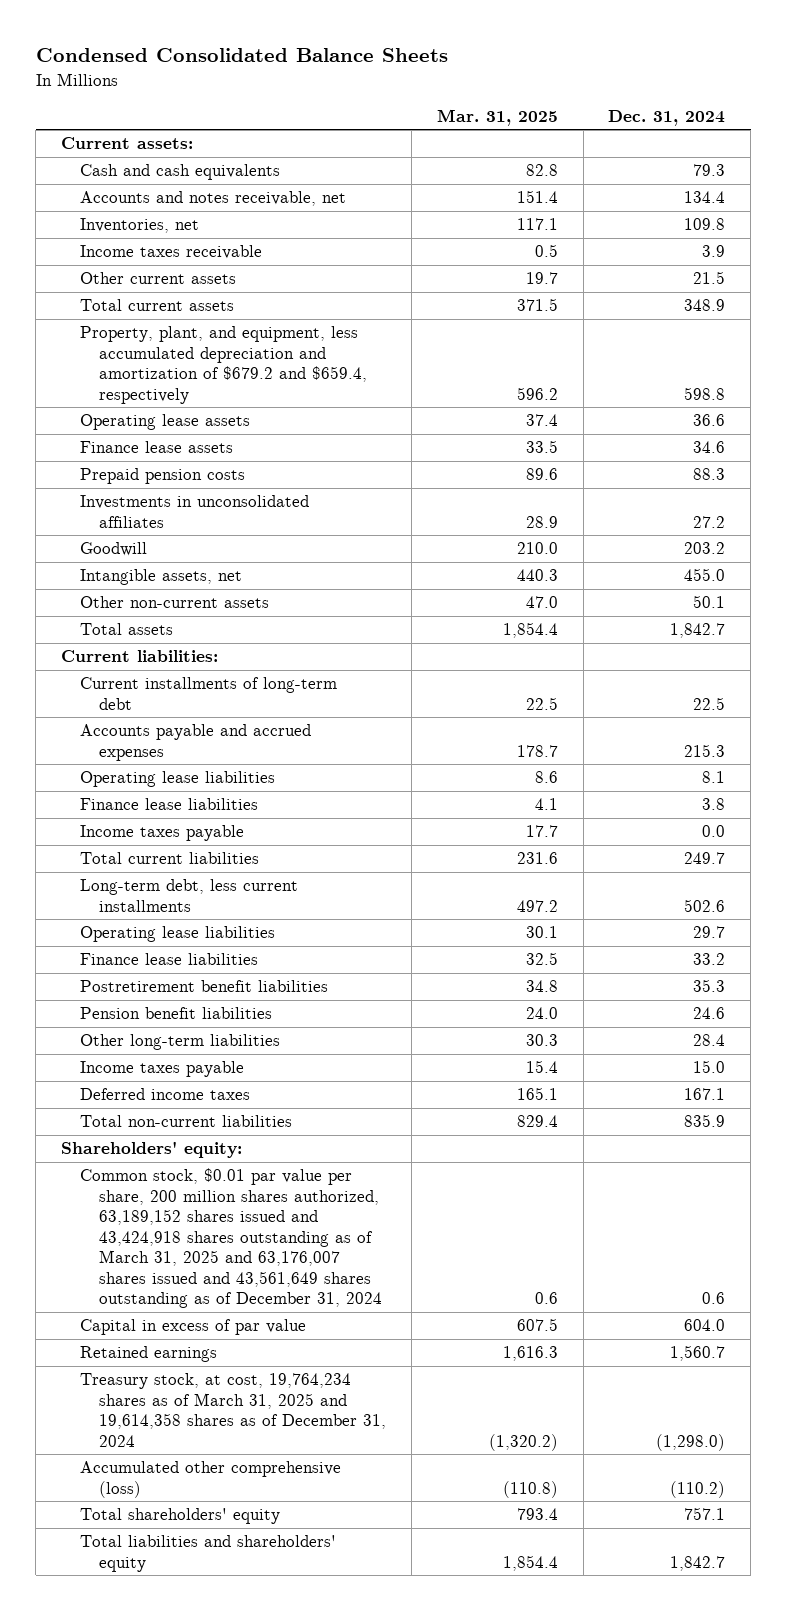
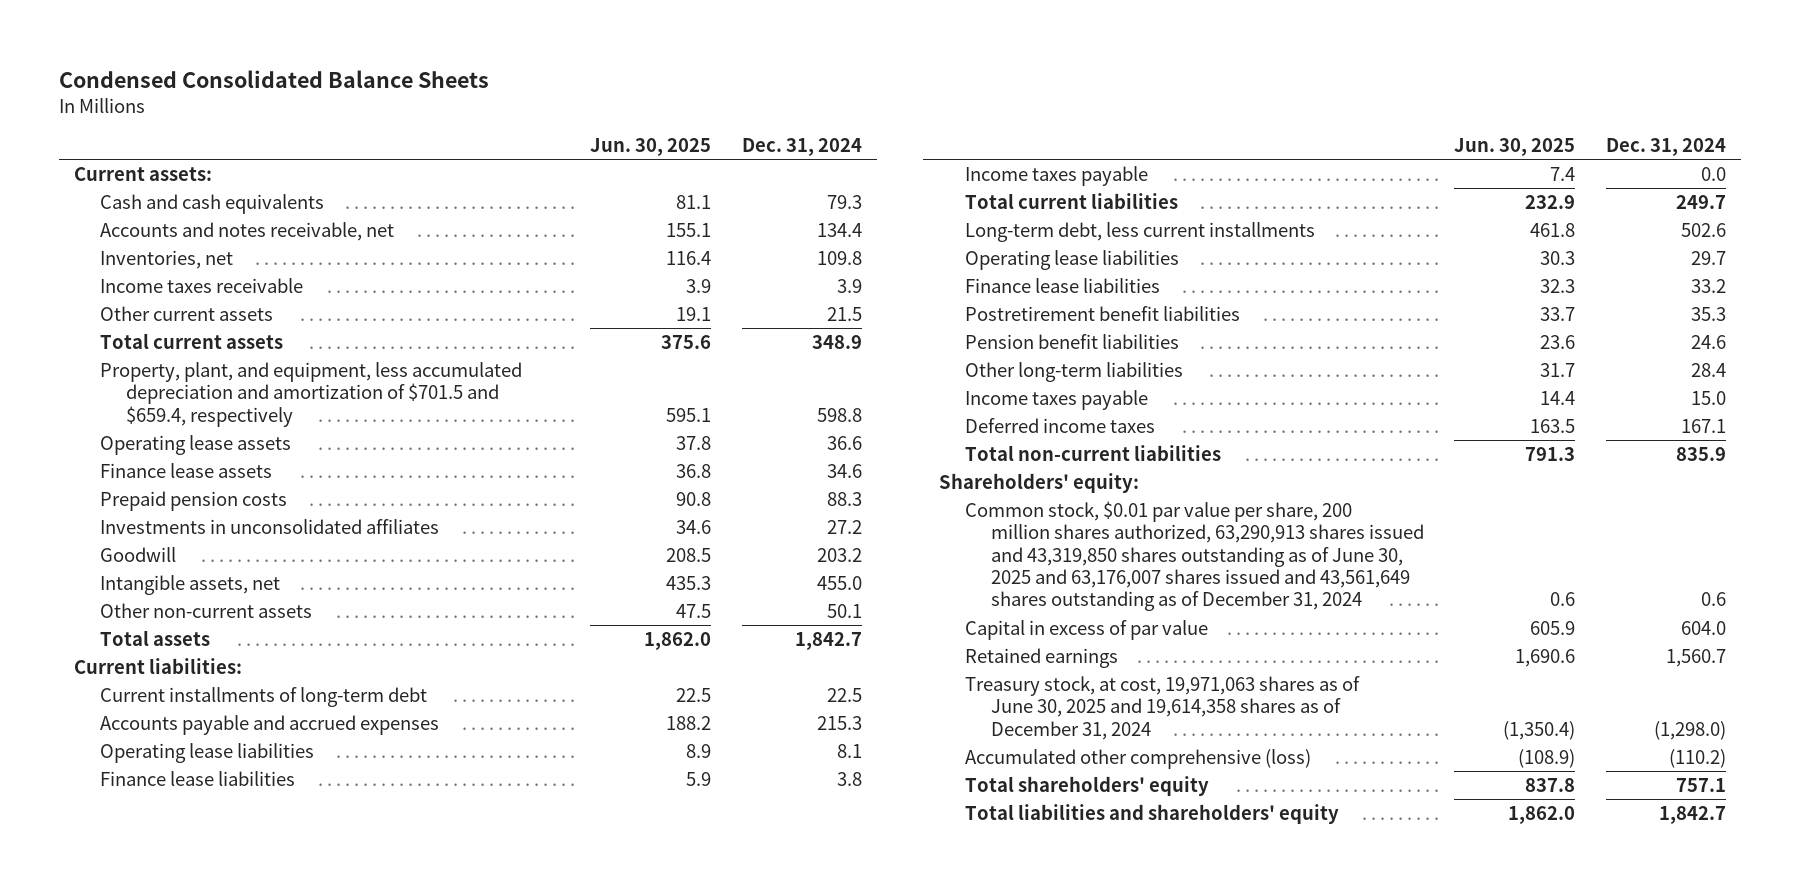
[436,108,558,126] Mar. 31, 2025 -> none
none -> [589,137,711,156] Jun. 30, 2025
[80,326,368,404] Property, plant, and equipment, less accumulated depreciation and amortization of $679.2 and $659.4, respectively -> [100,361,523,427] Property, plant, and equipment, less accumulated depreciation and amortization of $701.5 and $659.4, respectively
[80,1168,383,1309] Common stock, $0.01 par value per share, 200 million shares authorized, 63,189,152 shares issued and 43,424,918 shares outstanding as of March 31, 2025 and 63,176,007 shares issued and 43,561,649 shares outstanding as of December 31, 2024 -> [964,500,1424,612] Common stock, $0.01 par value per share, 200 million shares authorized, 63,290,913 shares issued and 43,319,850 shares outstanding as of June 30, 2025 and 63,176,007 shares issued and 43,561,649 shares outstanding as of December 31, 2024
[80,1373,387,1447] Treasury stock, at cost, 19,764,234 shares as of March 31, 2025 and 19,614,358 shares as of December 31, 2024 -> [964,675,1360,740] Treasury stock, at cost, 19,971,063 shares as of June 30, 2025 and 19,614,358 shares as of December 31, 2024

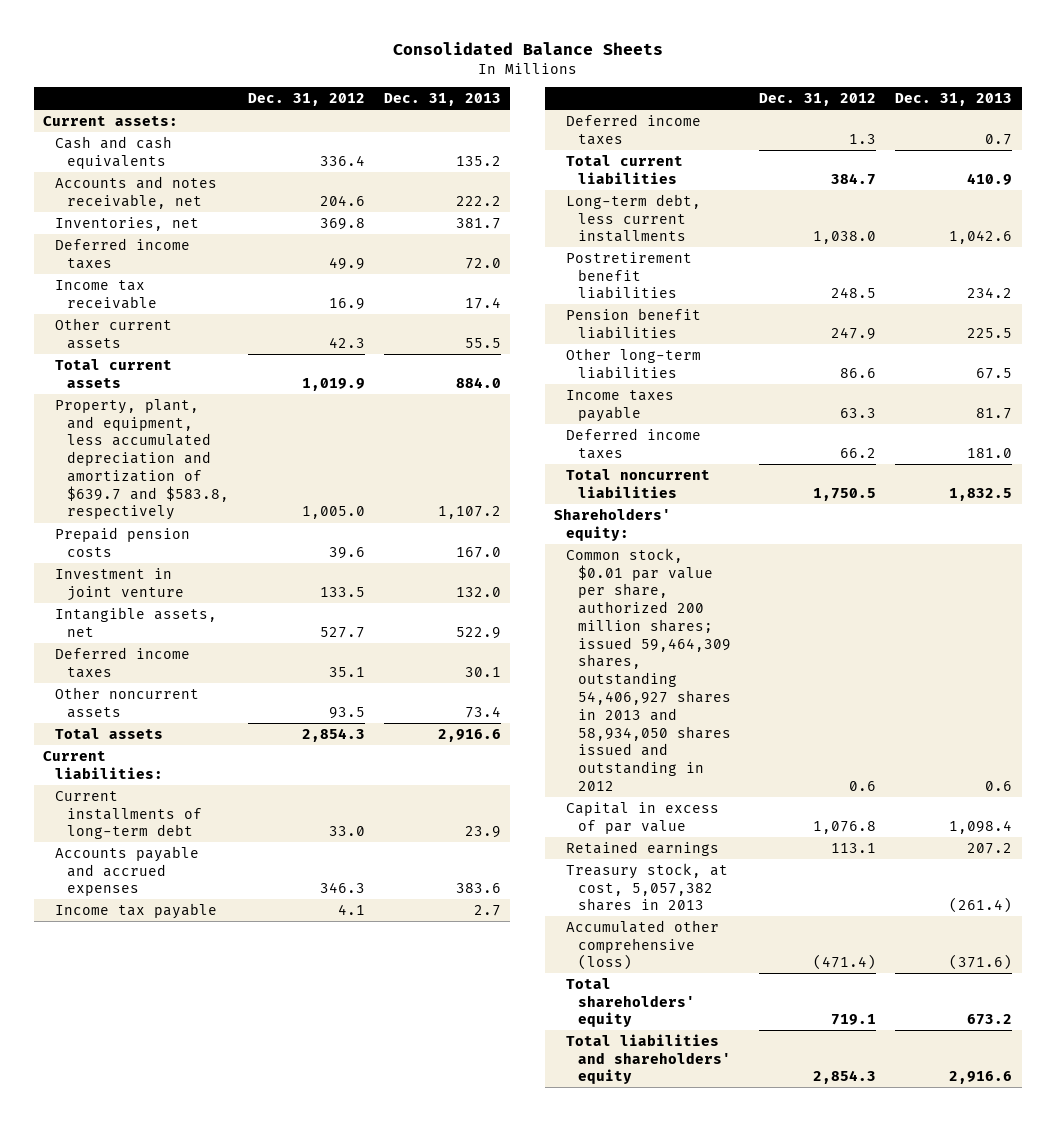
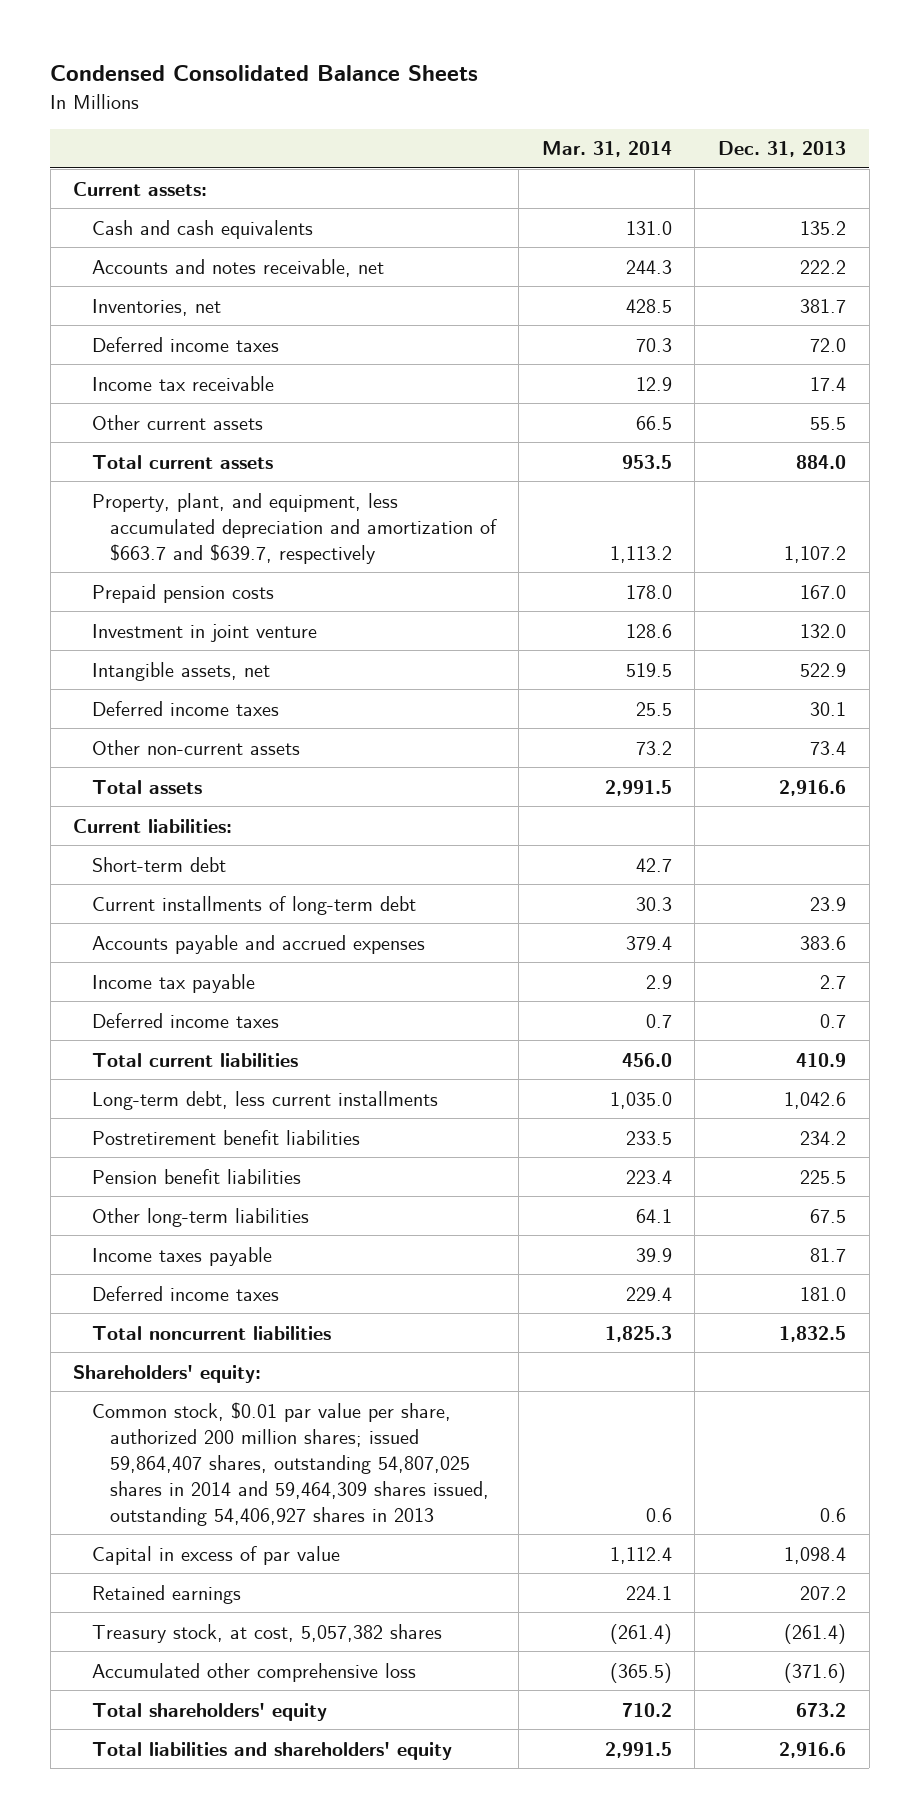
[392,41,663,55] Consolidated Balance Sheets -> [50,65,479,82] Condensed Consolidated Balance Sheets
[247,93,365,107] Dec. 31, 2012 -> none
none -> [541,141,672,158] Mar. 31, 2014
[54,398,229,521] Property, plant, and equipment, less accumulated depreciation and amortization of $639.7 and $583.8, respectively -> [91,492,497,564] Property, plant, and equipment, less accumulated depreciation and amortization of $663.7 and $639.7, respectively
[54,686,199,718] Other noncurrent assets -> [91,739,300,755] Other non-current assets
none -> [91,856,226,872] Short-term debt
[566,547,731,791] Common stock, $0.01 par value per share, authorized 200 million shares; issued 59,464,309 shares, outstanding 54,406,927 shares in 2013 and 58,934,050 shares issued and outstanding in 2012 -> [91,1401,489,1526] Common stock, $0.01 par value per share, authorized 200 million shares; issued 59,864,407 shares, outstanding 54,807,025 shares in 2014 and 59,464,309 shares issued, outstanding 54,406,927 shares in 2013
[566,862,729,912] Treasury stock, at cost, 5,057,382 shares in 2013 -> [91,1623,442,1643] Treasury stock, at cost, 5,057,382 shares
[566,919,720,971] Accumulated other comprehensive (loss) -> [91,1662,416,1682] Accumulated other comprehensive loss

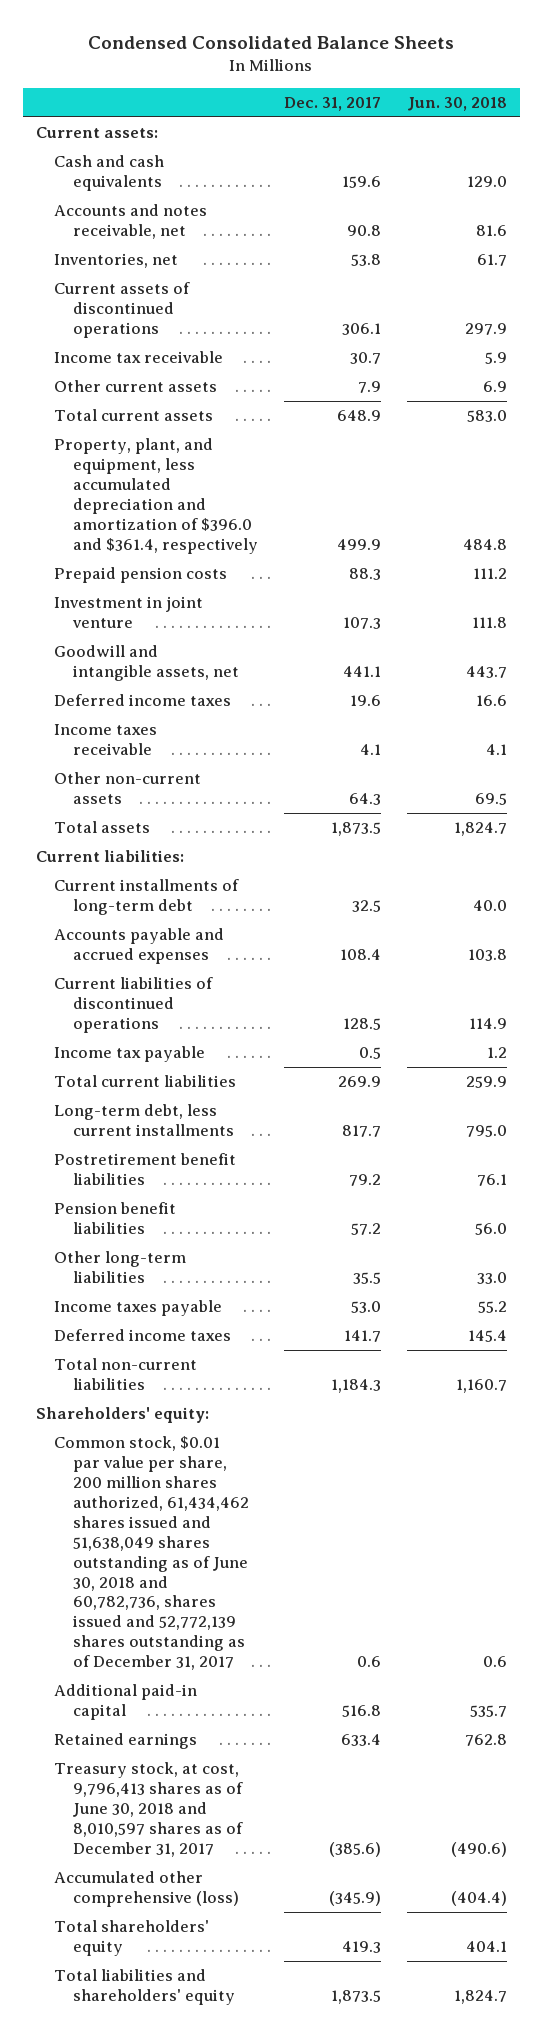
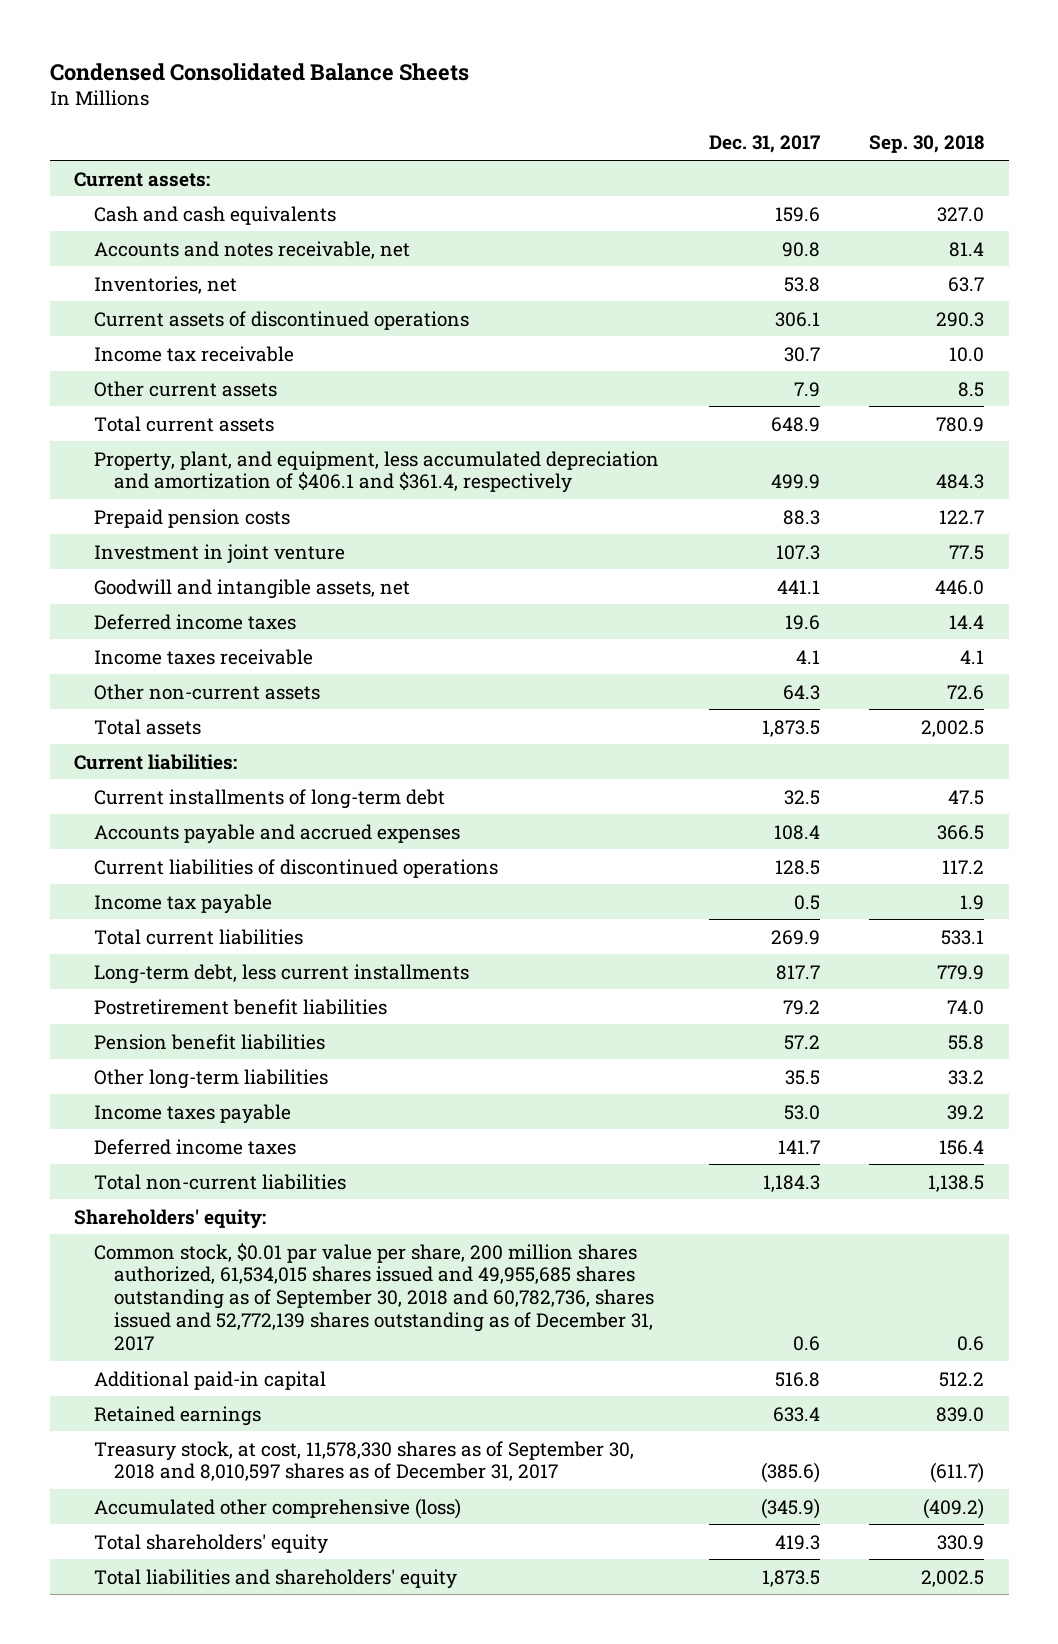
[406,96,507,111] Jun. 30, 2018 -> none
none -> [869,135,985,154] Sep. 30, 2018
[54,438,258,554] Property, plant, and equipment, less accumulated depreciation and amortization of $396.0 and $361.4, respectively -> [94,450,660,494] Property, plant, and equipment, less accumulated depreciation and amortization of $406.1 and $361.4, respectively
[54,1436,249,1671] Common stock, $0.01 par value per share, 200 million shares authorized, 61,434,462 shares issued and 51,638,049 shares outstanding as of June 30, 2018 and 60,782,736, shares issued and 52,772,139 shares outstanding as of December 31, 2017 -> [94,1242,655,1351] Common stock, $0.01 par value per share, 200 million shares authorized, 61,534,015 shares issued and 49,955,685 shares outstanding as of September 30, 2018 and 60,782,736, shares issued and 52,772,139 shares outstanding as of December 31, 2017
[54,1762,243,1857] Treasury stock, at cost, 9,796,413 shares as of June 30, 2018 and 8,010,597 shares as of December 31, 2017 -> [94,1440,635,1482] Treasury stock, at cost, 11,578,330 shares as of September 30, 2018 and 8,010,597 shares as of December 31, 2017

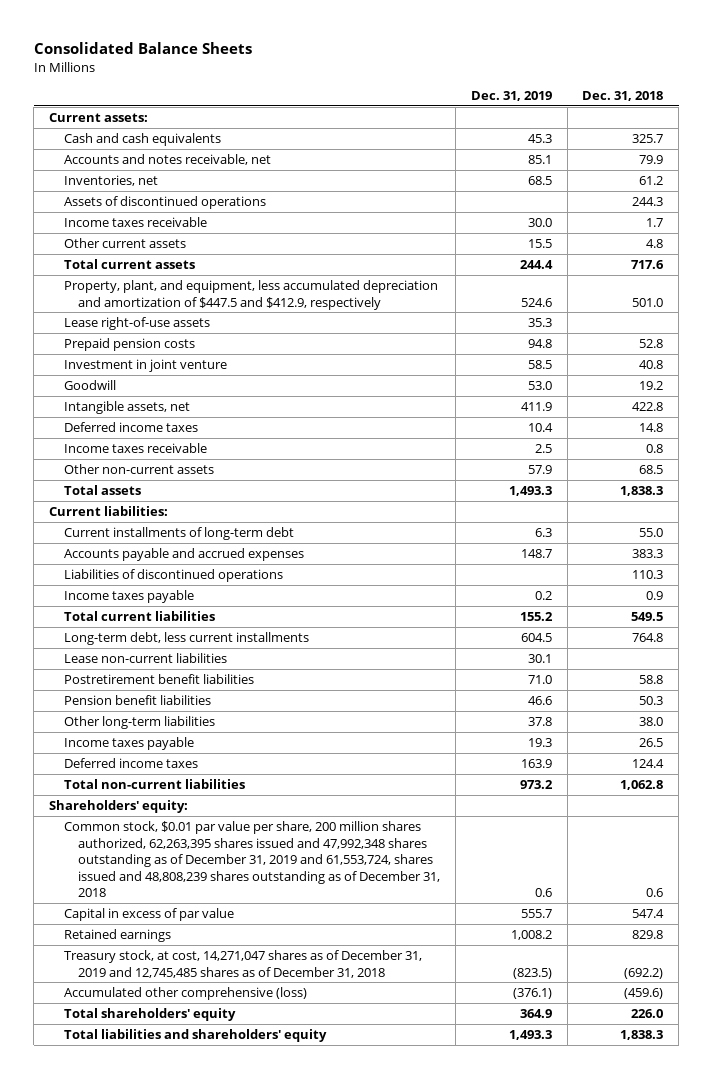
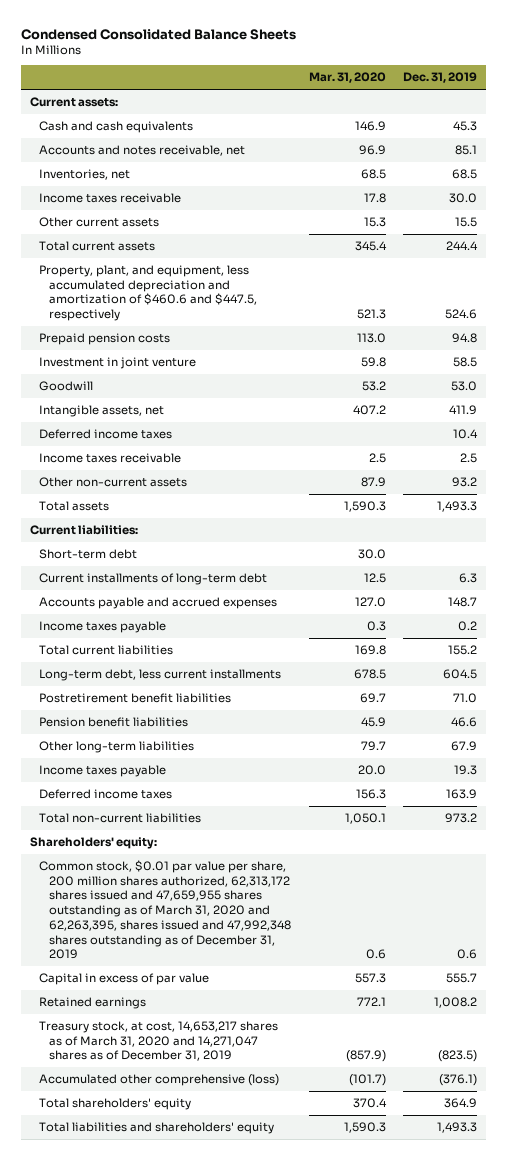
[33,42,252,55] Consolidated Balance Sheets -> [21,28,297,40] Condensed Consolidated Balance Sheets
[582,90,664,101] Dec. 31, 2018 -> none
none -> [308,72,386,84] Mar. 31, 2020
[63,196,266,210] Assets of discontinued operations -> none
[63,317,210,331] Lease right-of-use assets -> none
[63,280,438,310] Property, plant, and equipment, less accumulated depreciation and amortization of $447.5 and $412.9, respectively -> [39,264,257,322] Property, plant, and equipment, less accumulated depreciation and amortization of $460.6 and $447.5, respectively
[527,465,552,475] 57.9 -> [452,476,478,487] 93.2
none -> [39,548,138,559] Short-term debt
[63,569,283,583] Liabilities of discontinued operations -> none
[63,653,227,664] Lease non-current liabilities -> none
[527,717,552,727] 37.8 -> [451,740,478,751] 67.9
[63,821,441,898] Common stock, $0.01 par value per share, 200 million shares authorized, 62,263,395 shares issued and 47,992,348 shares outstanding as of December 31, 2019 and 61,553,724, shares issued and 48,808,239 shares outstanding as of December 31, 2018 -> [39,859,291,960] Common stock, $0.01 par value per share, 200 million shares authorized, 62,313,172 shares issued and 47,659,955 shares outstanding as of March 31, 2020 and 62,263,395, shares issued and 47,992,348 shares outstanding as of December 31, 2019
[63,950,422,978] Treasury stock, at cost, 14,271,047 shares as of December 31, 2019 and 12,745,485 shares as of December 31, 2018 -> [39,1020,279,1062] Treasury stock, at cost, 14,653,217 shares as of March 31, 2020 and 14,271,047 shares as of December 31, 2019

